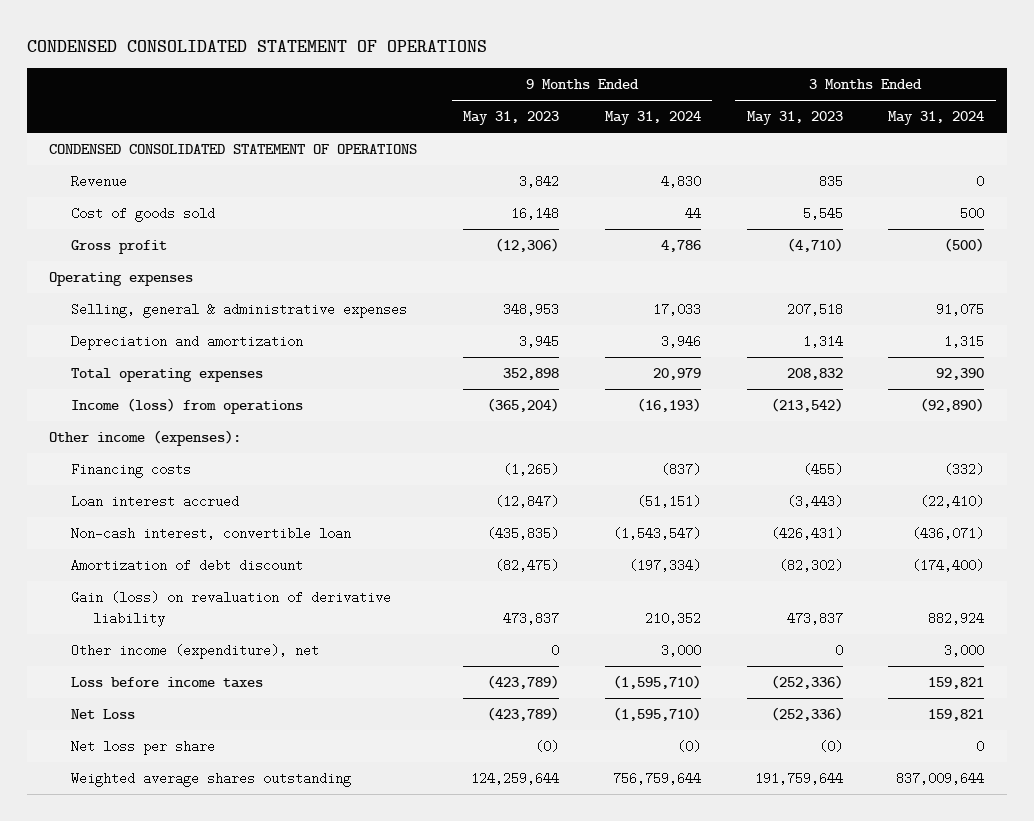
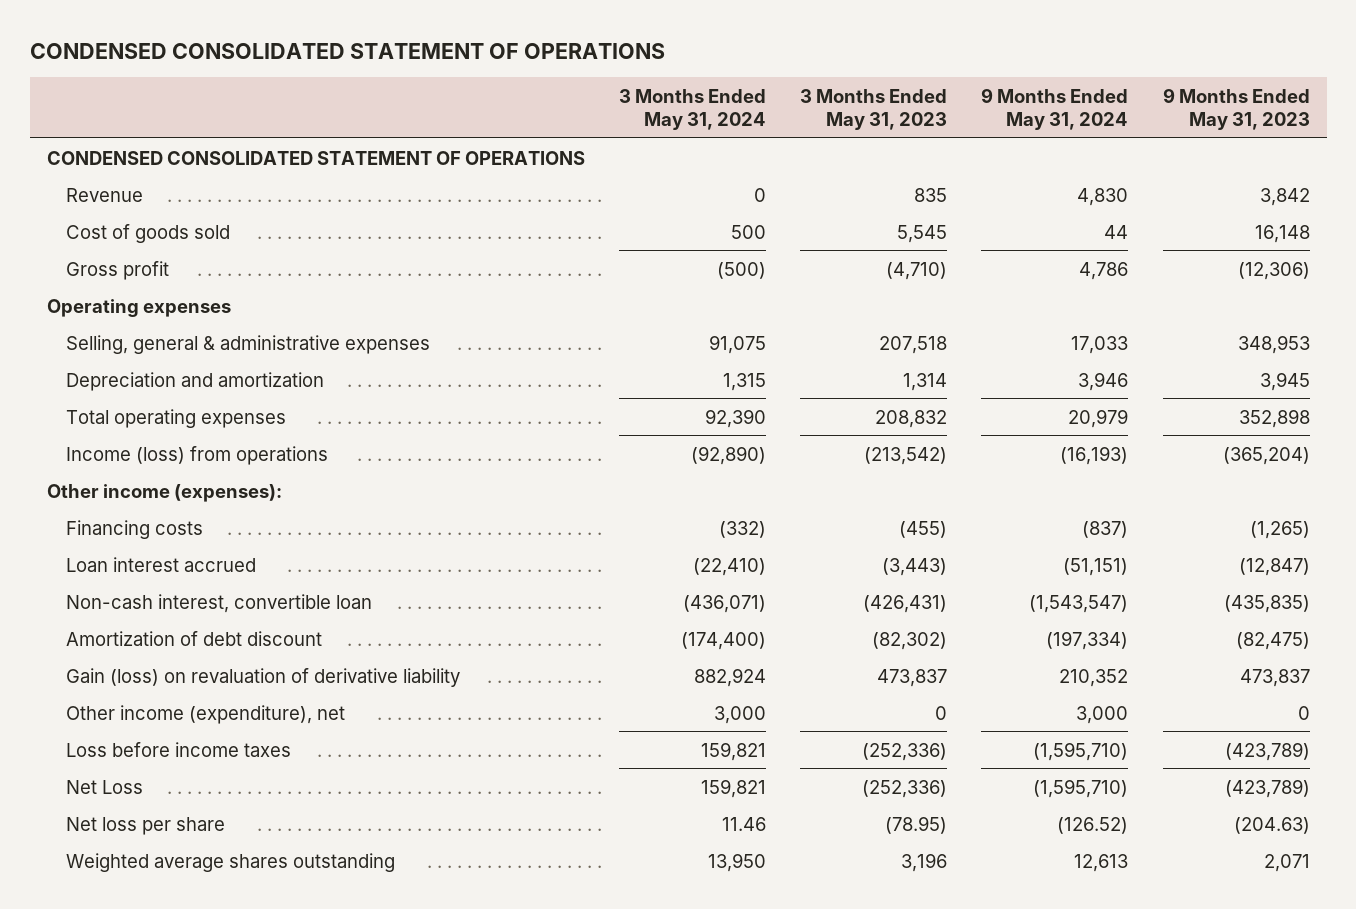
[535,740,560,754] (0) -> [1233,816,1310,834] (204.63)
[676,740,701,754] (0) -> [1057,816,1129,834] (126.52)
[818,740,843,754] (0) -> [885,815,948,834] (78.95)
[976,740,985,754] 0 -> [721,816,766,831] 11.46
[471,772,560,786] 124,259,644 -> [1263,853,1310,872] 2,071
[612,772,701,786] 756,759,644 -> [1074,853,1129,872] 12,613
[754,772,843,786] 191,759,644 -> [901,852,948,872] 3,196
[896,772,985,786] 837,009,644 -> [707,852,766,872] 13,950

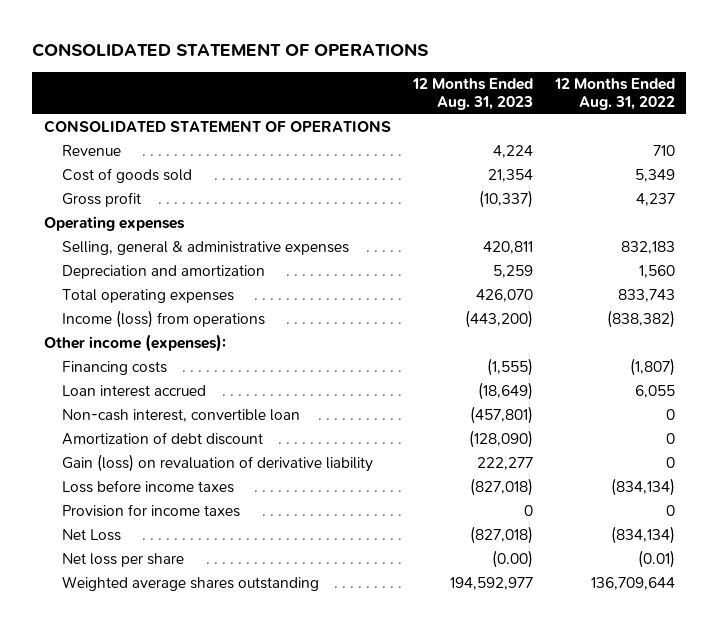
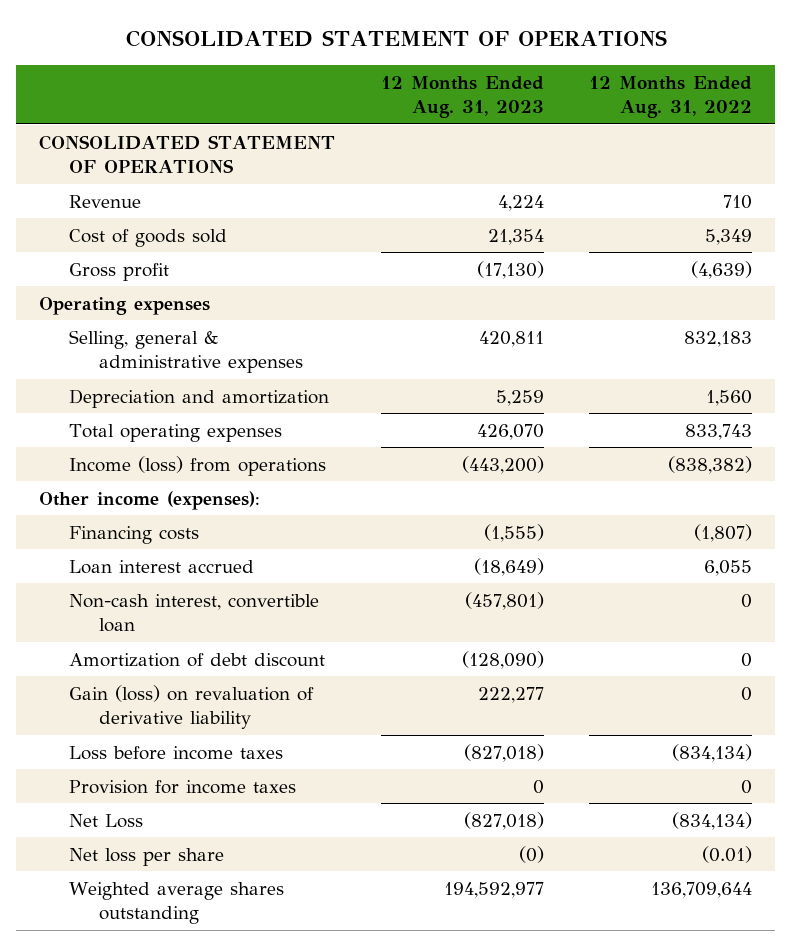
[478,190,533,209] (10,337) -> [476,260,544,279] (17,130)
[636,193,676,207] 4,237 -> [691,260,753,279] (4,639)
[491,550,533,569] (0.00) -> [518,845,544,863] (0)

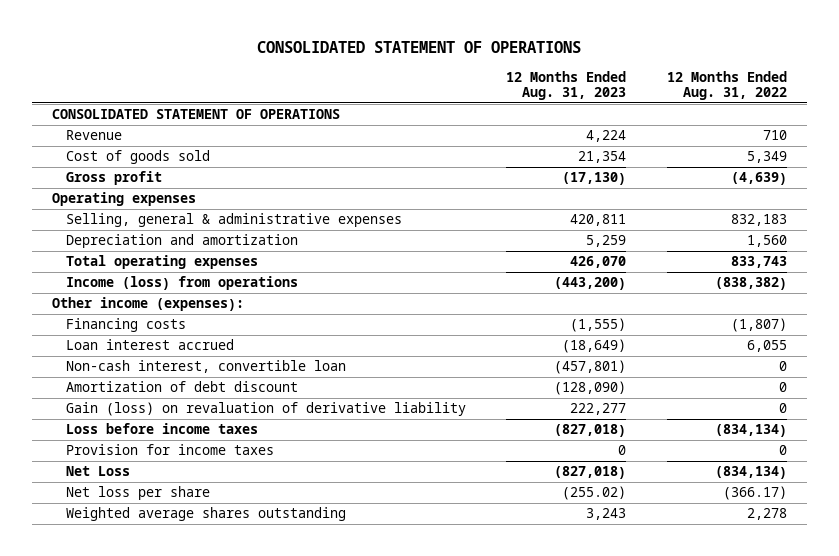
[518,845,544,863] (0) -> [562,486,627,501] (255.02)
[702,845,753,863] (0.01) -> [722,486,787,501] (366.17)
[443,881,544,898] 194,592,977 -> [586,508,627,521] 3,243
[651,881,753,898] 136,709,644 -> [746,508,787,521] 2,278

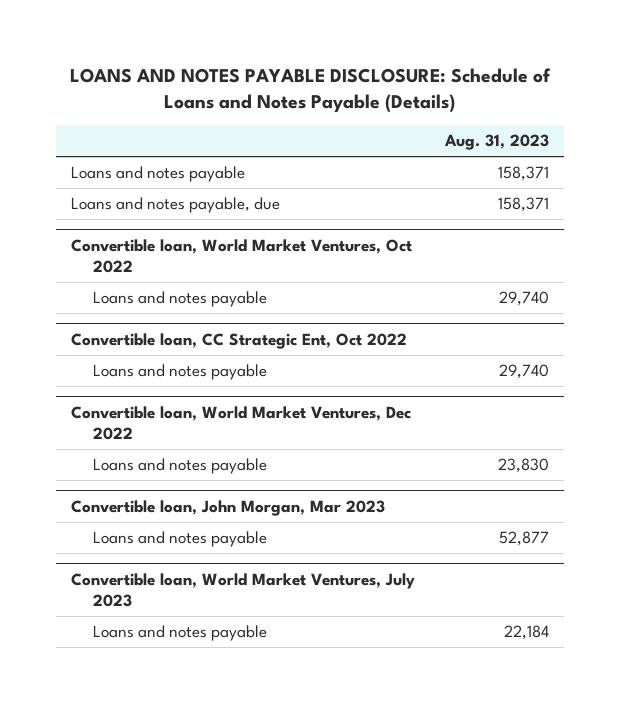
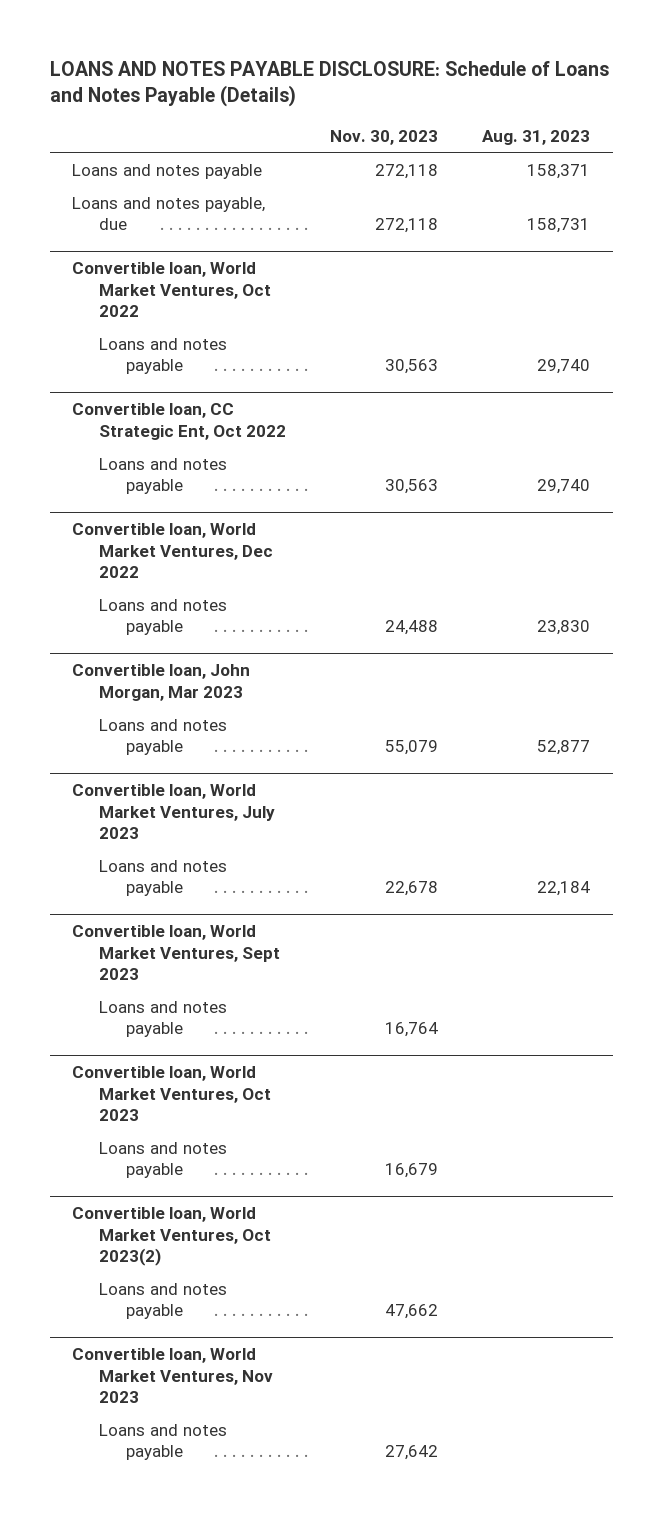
none -> [330,129,439,145] Nov. 30, 2023
[498,197,550,213] 158,371 -> [527,217,591,233] 158,731
none -> [72,925,281,980] Convertible loan, World Market Ventures, Sept 2023
none -> [99,1000,228,1037] Loans and notes payable
none -> [72,1066,272,1121] Convertible loan, World Market Ventures, Oct 2023
none -> [99,1141,228,1178] Loans and notes payable
none -> [72,1207,272,1266] Convertible loan, World Market Ventures, Oct 2023(2)
none -> [99,1282,228,1319] Loans and notes payable
none -> [72,1348,274,1403] Convertible loan, World Market Ventures, Nov 2023
none -> [99,1423,228,1460] Loans and notes payable

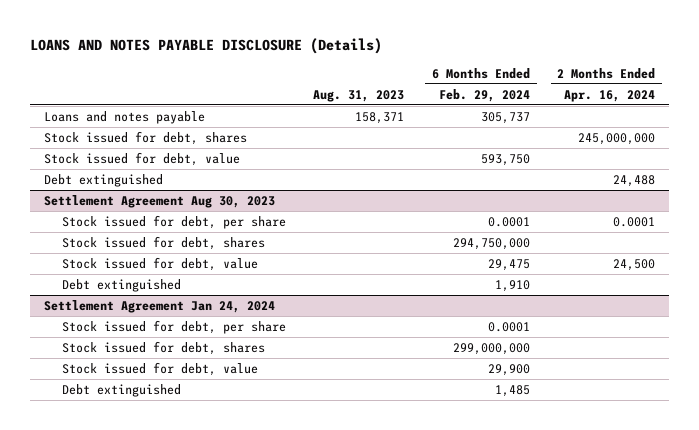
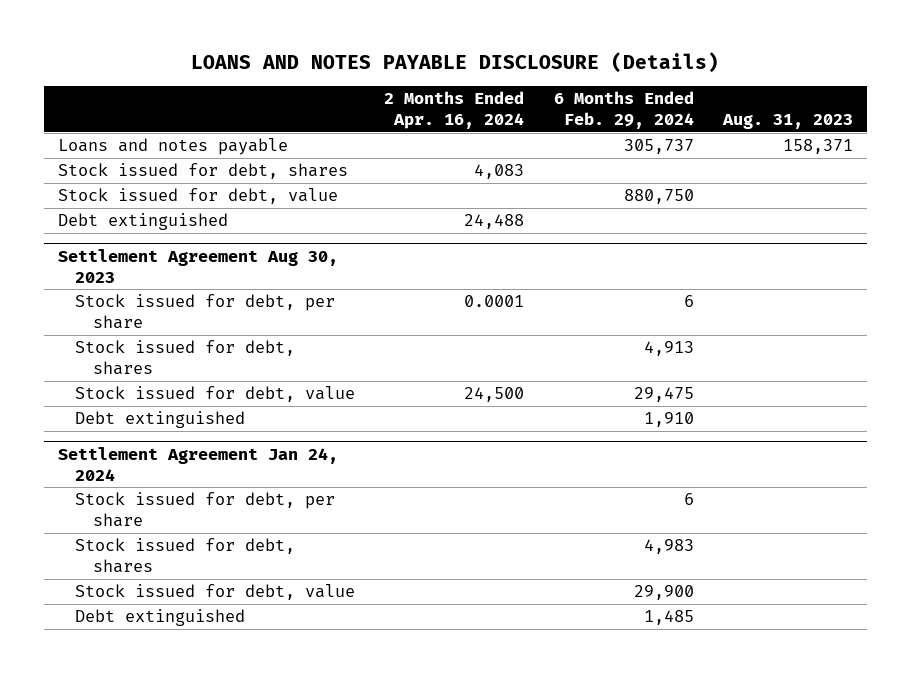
[578,132,656,145] 245,000,000 -> [474,164,525,180] 4,083
[480,153,530,166] 593,750 -> [623,189,694,205] 880,750
[487,216,530,227] 0.0001 -> [683,295,694,308] 6
[452,237,530,250] 294,750,000 -> [643,341,694,357] 4,913
[487,321,530,332] 0.0001 -> [683,493,694,506] 6
[452,342,530,355] 299,000,000 -> [643,539,694,555] 4,983

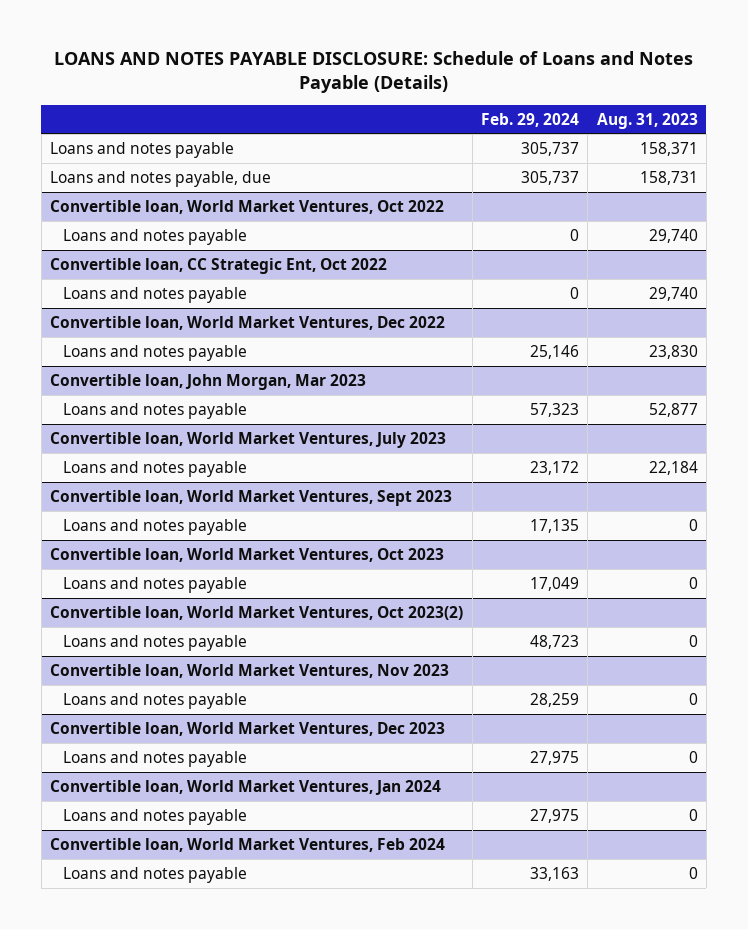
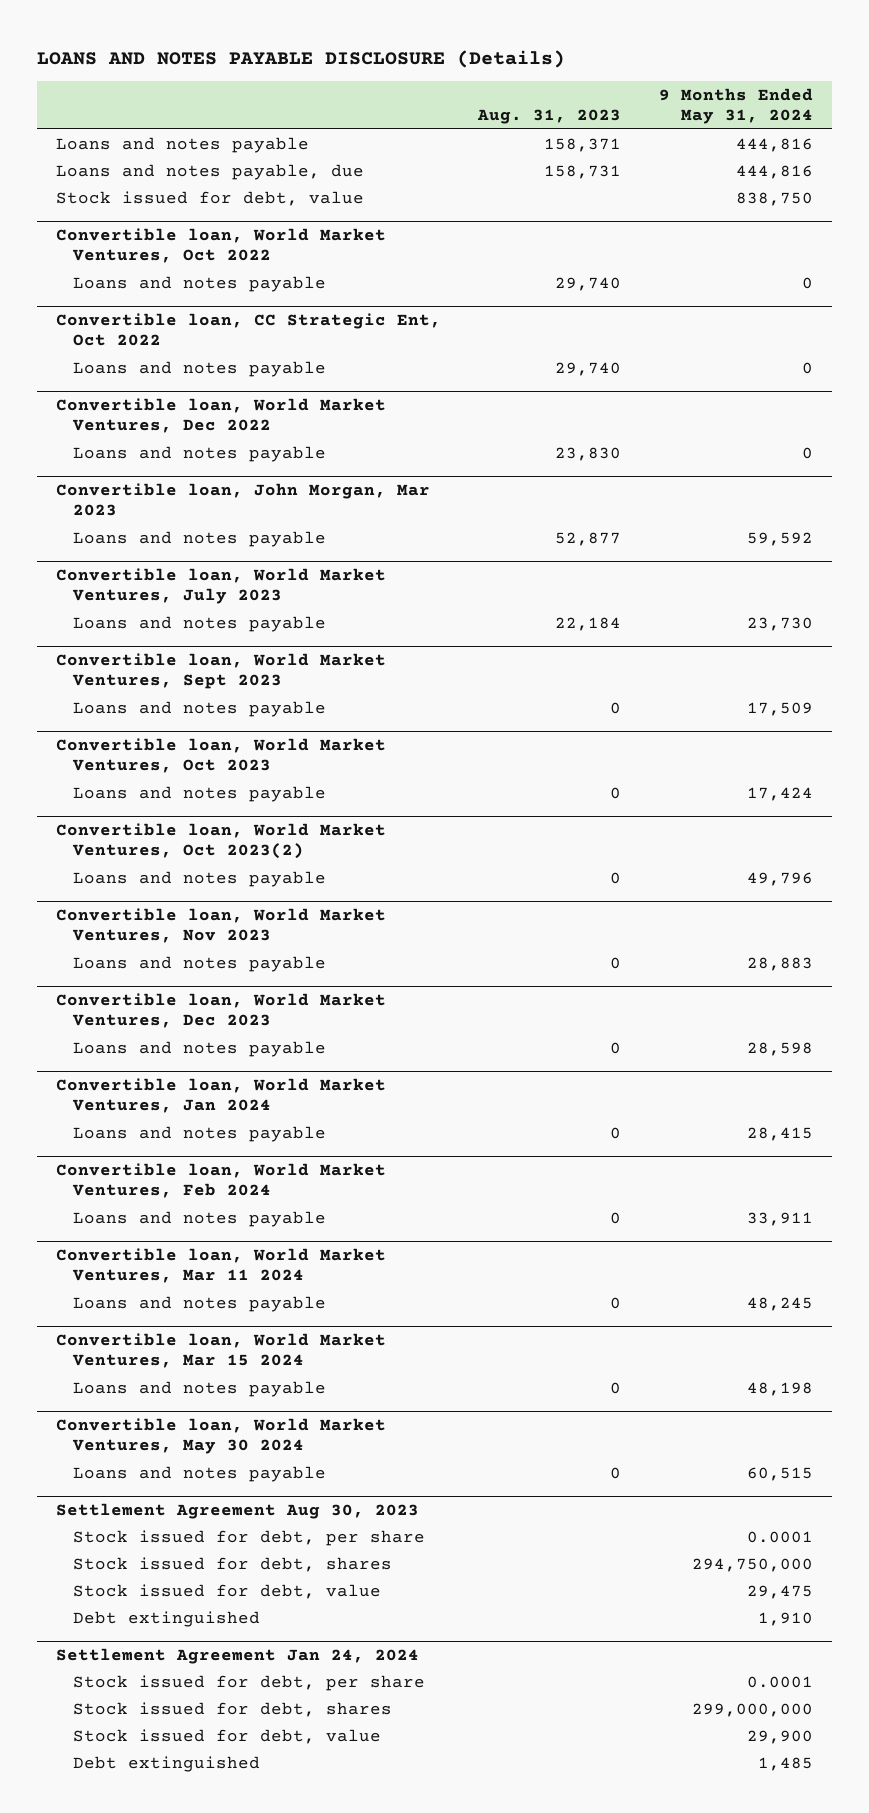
[53,51,693,94] LOANS AND NOTES PAYABLE DISCLOSURE: Schedule of Loans and Notes Payable (Details) -> [37,50,566,69] LOANS AND NOTES PAYABLE DISCLOSURE (Details)
[480,112,579,127] Feb. 29, 2024 -> none
none -> [658,88,813,125] 9 Months Ended May 31, 2024
none -> [55,190,364,206] Stock issued for debt, value
none -> [55,1247,386,1283] Convertible loan, World Market Ventures, Mar 11 2024
none -> [73,1295,327,1312] Loans and notes payable
none -> [55,1332,386,1368] Convertible loan, World Market Ventures, Mar 15 2024
none -> [73,1380,327,1397] Loans and notes payable
none -> [55,1417,386,1454] Convertible loan, World Market Ventures, May 30 2024
none -> [73,1465,327,1482] Loans and notes payable
none -> [55,1502,419,1519] Settlement Agreement Aug 30, 2023
none -> [73,1529,426,1546] Stock issued for debt, per share
none -> [73,1556,393,1572] Stock issued for debt, shares
none -> [73,1583,382,1599] Stock issued for debt, value
none -> [73,1610,261,1627] Debt extinguished
none -> [55,1647,419,1664] Settlement Agreement Jan 24, 2024
none -> [73,1674,426,1691] Stock issued for debt, per share
none -> [73,1701,393,1717] Stock issued for debt, shares
none -> [73,1728,382,1744] Stock issued for debt, value
none -> [73,1755,261,1772] Debt extinguished

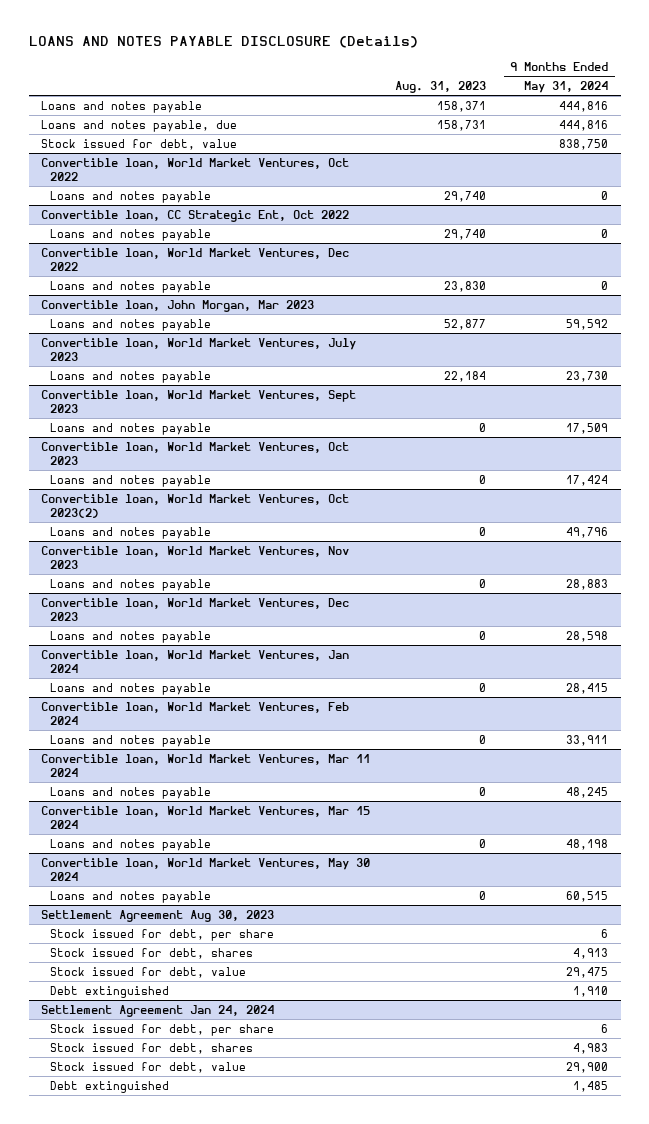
[746,1530,813,1543] 0.0001 -> [601,928,609,938] 6
[691,1557,813,1572] 294,750,000 -> [573,947,609,959] 4,913
[746,1675,813,1688] 0.0001 -> [601,1023,609,1033] 6
[691,1702,813,1717] 299,000,000 -> [573,1042,609,1054] 4,983

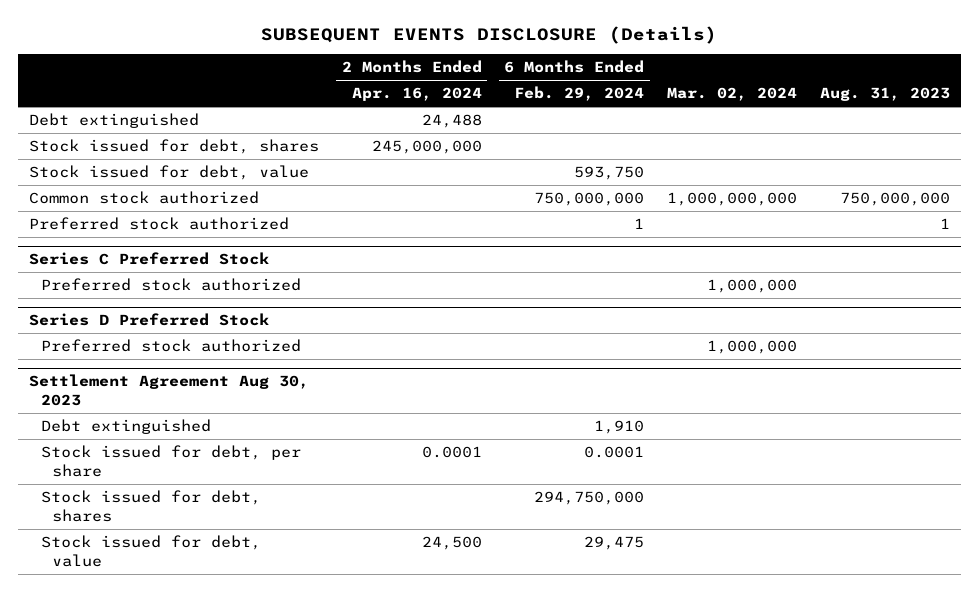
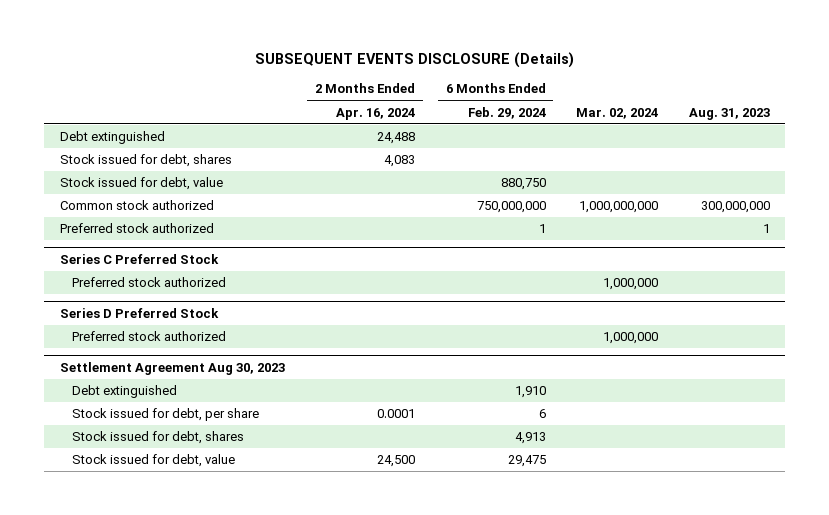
[371,139,482,154] 245,000,000 -> [384,155,416,168] 4,083
[574,165,645,180] 593,750 -> [500,178,546,191] 880,750
[839,191,950,206] 750,000,000 -> [700,201,770,214] 300,000,000
[584,445,645,458] 0.0001 -> [538,409,546,419] 6
[534,490,645,505] 294,750,000 -> [514,432,546,445] 4,913

